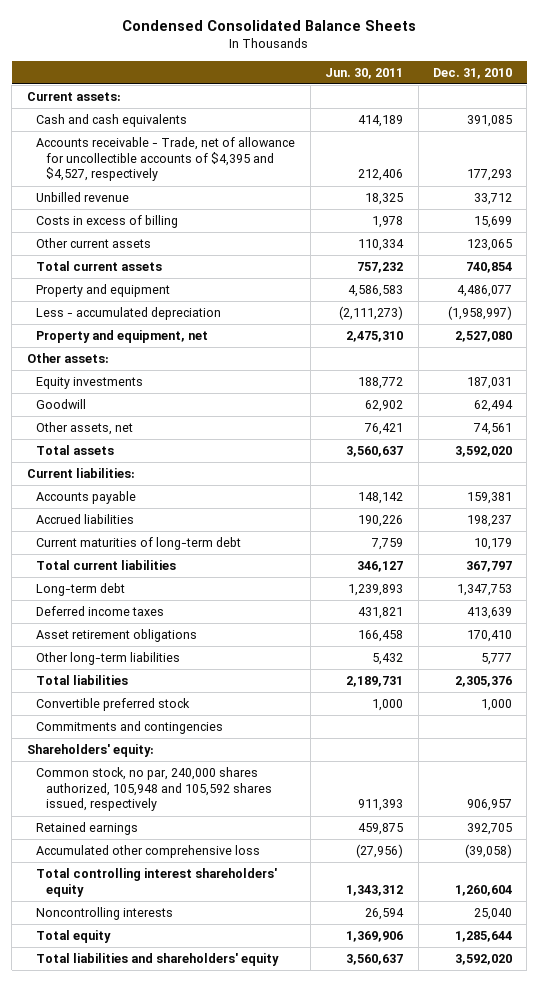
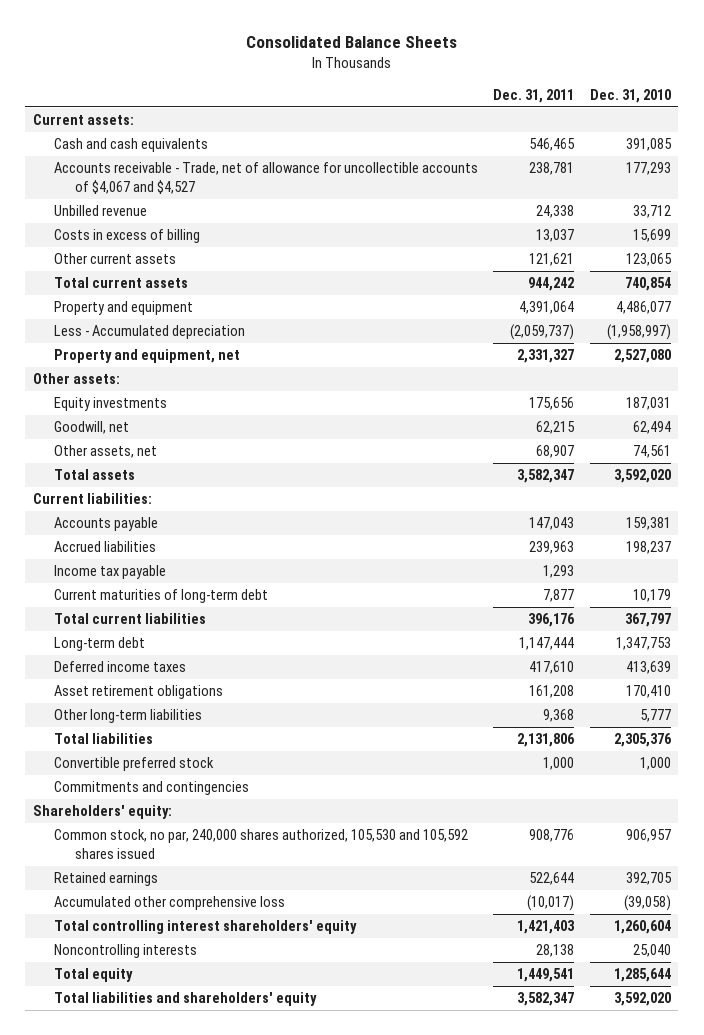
[122,20,417,32] Condensed Consolidated Balance Sheets -> [245,36,457,49] Consolidated Balance Sheets
[325,67,404,79] Jun. 30, 2011 -> none
none -> [493,89,575,104] Dec. 31, 2011
[36,137,296,182] Accounts receivable - Trade, net of allowance for uncollectible accounts of $4,395 and $4,527, respectively -> [54,162,479,194] Accounts receivable - Trade, net of allowance for uncollectible accounts of $4,067 and $4,527
[36,307,222,321] Less - accumulated depreciation -> [54,325,246,340] Less - Accumulated depreciation
[36,399,87,410] Goodwill -> [54,421,130,435] Goodwill, net
none -> [54,565,167,580] Income tax payable
[36,767,273,812] Common stock, no par, 240,000 shares authorized, 105,948 and 105,592 shares issued, respectively -> [54,829,469,859] Common stock, no par, 240,000 shares authorized, 105,530 and 105,592 shares issued

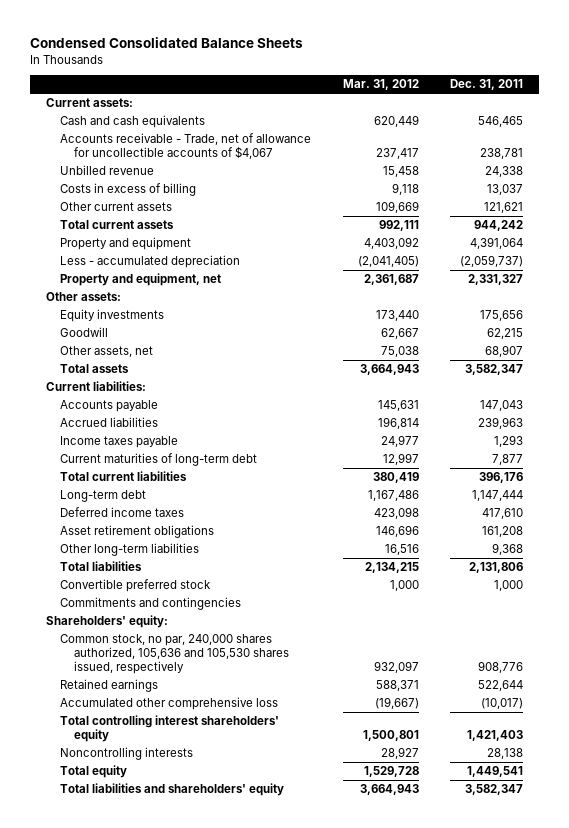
[245,36,457,49] Consolidated Balance Sheets -> [29,36,303,48] Condensed Consolidated Balance Sheets
[589,89,671,104] Dec. 31, 2010 -> none
none -> [342,79,419,91] Mar. 31, 2012
[54,162,479,194] Accounts receivable - Trade, net of allowance for uncollectible accounts of $4,067 and $4,527 -> [60,133,312,160] Accounts receivable - Trade, net of allowance for uncollectible accounts of $4,067
[54,325,246,340] Less - Accumulated depreciation -> [60,255,241,269] Less - accumulated depreciation
[54,421,130,435] Goodwill, net -> [60,327,109,338] Goodwill
[54,565,167,580] Income tax payable -> [60,436,179,449] Income taxes payable
[54,829,469,859] Common stock, no par, 240,000 shares authorized, 105,530 and 105,592 shares issued -> [60,634,290,675] Common stock, no par, 240,000 shares authorized, 105,636 and 105,530 shares issued, respectively

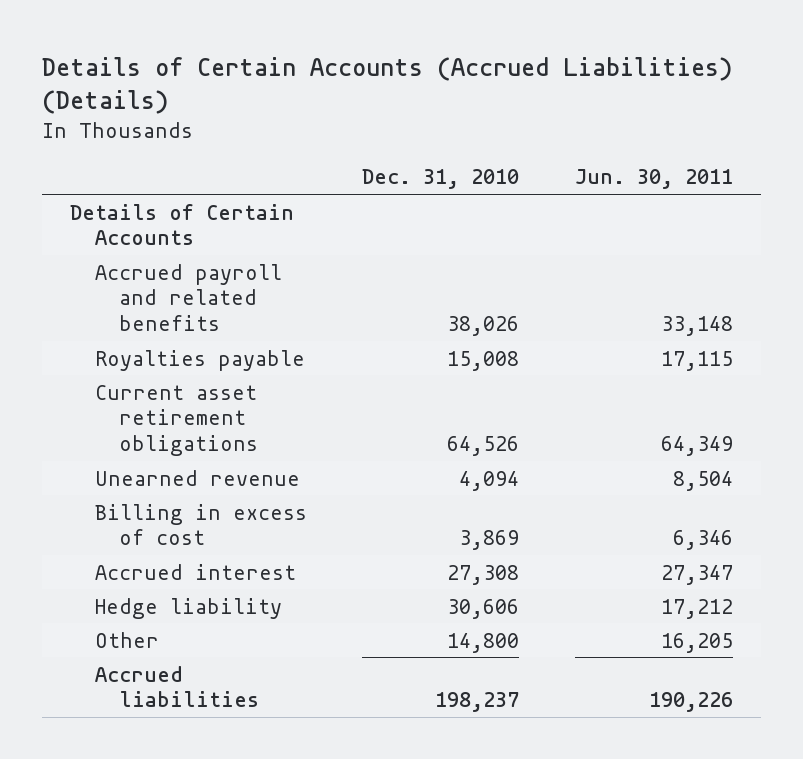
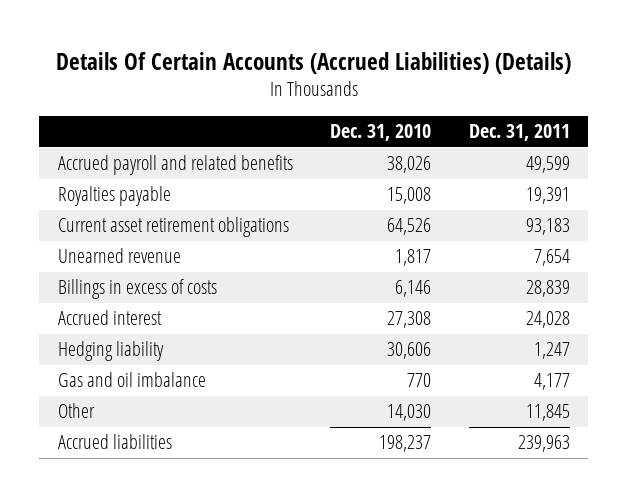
[42,56,734,115] Details of Certain Accounts (Accrued Liabilities) (Details) -> [55,51,571,74] Details Of Certain Accounts (Accrued Liabilities) (Details)
[574,169,733,190] Jun. 30, 2011 -> none
none -> [468,124,570,142] Dec. 31, 2011
[69,203,294,246] Details of Certain Accounts -> none
[459,470,520,491] 4,094 -> [395,249,432,267] 1,817
[94,503,307,546] Billing in excess of cost -> [57,279,217,300] Billings in excess of costs
[459,530,520,551] 3,869 -> [395,280,432,298] 6,146
[94,597,282,619] Hedge liability -> [57,341,164,362] Hedging liability
none -> [57,372,206,388] Gas and oil imbalance
[447,632,520,653] 14,800 -> [387,404,432,422] 14,030

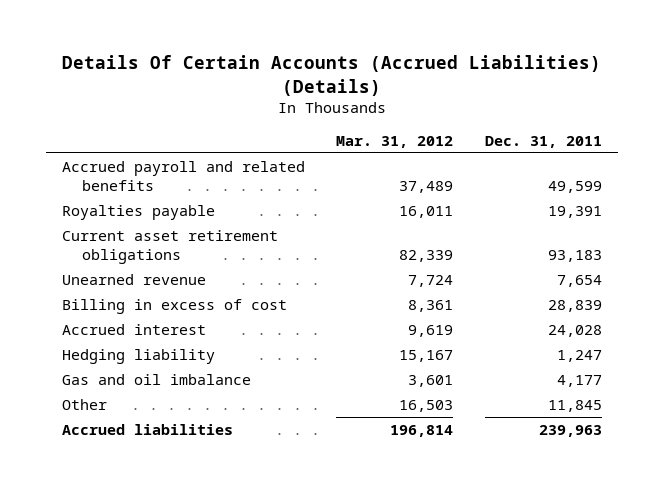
[330,124,432,142] Dec. 31, 2010 -> none
none -> [336,135,454,148] Mar. 31, 2012
[57,279,217,300] Billings in excess of costs -> [61,298,287,314] Billing in excess of cost

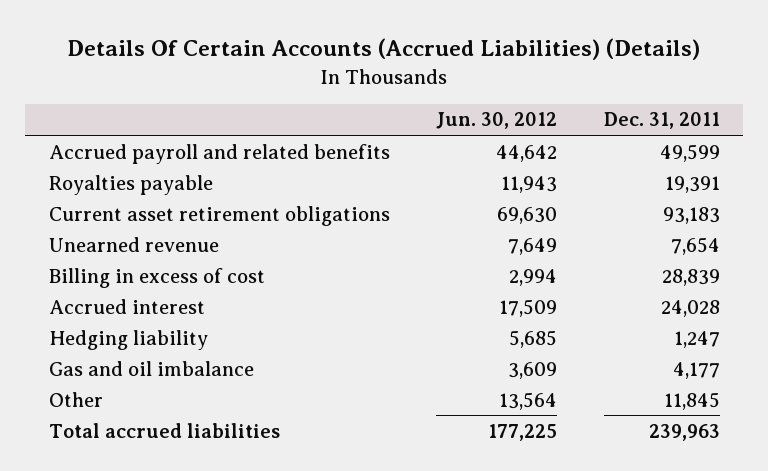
[336,135,454,148] Mar. 31, 2012 -> none
none -> [436,112,558,130] Jun. 30, 2012
[61,423,233,435] Accrued liabilities -> [48,422,280,438] Total accrued liabilities

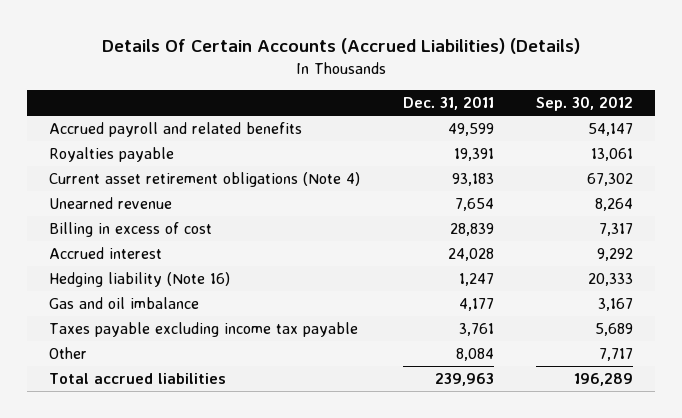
[436,112,558,130] Jun. 30, 2012 -> none
none -> [536,95,634,111] Sep. 30, 2012
[48,205,390,226] Current asset retirement obligations -> [48,172,360,188] Current asset retirement obligations (Note 4)
[48,329,208,350] Hedging liability -> [48,272,230,288] Hedging liability (Note 16)
none -> [48,322,358,338] Taxes payable excluding income tax payable
[663,391,720,410] 11,845 -> [455,348,494,362] 8,084

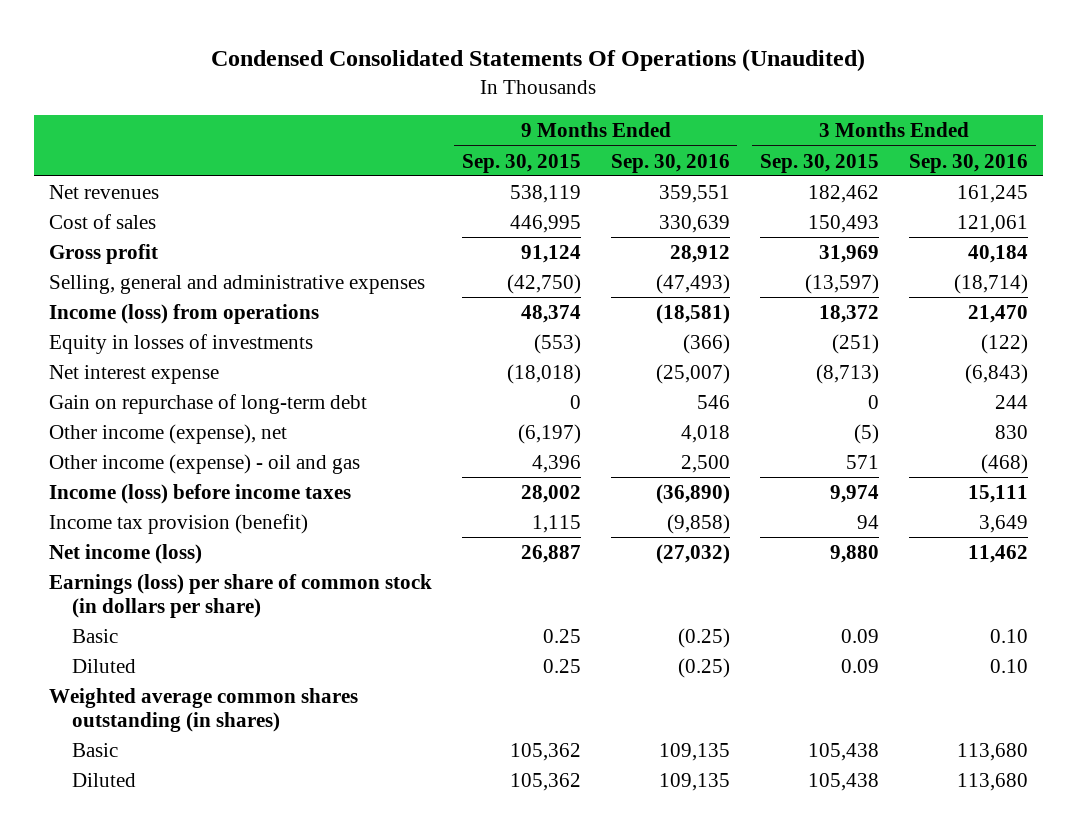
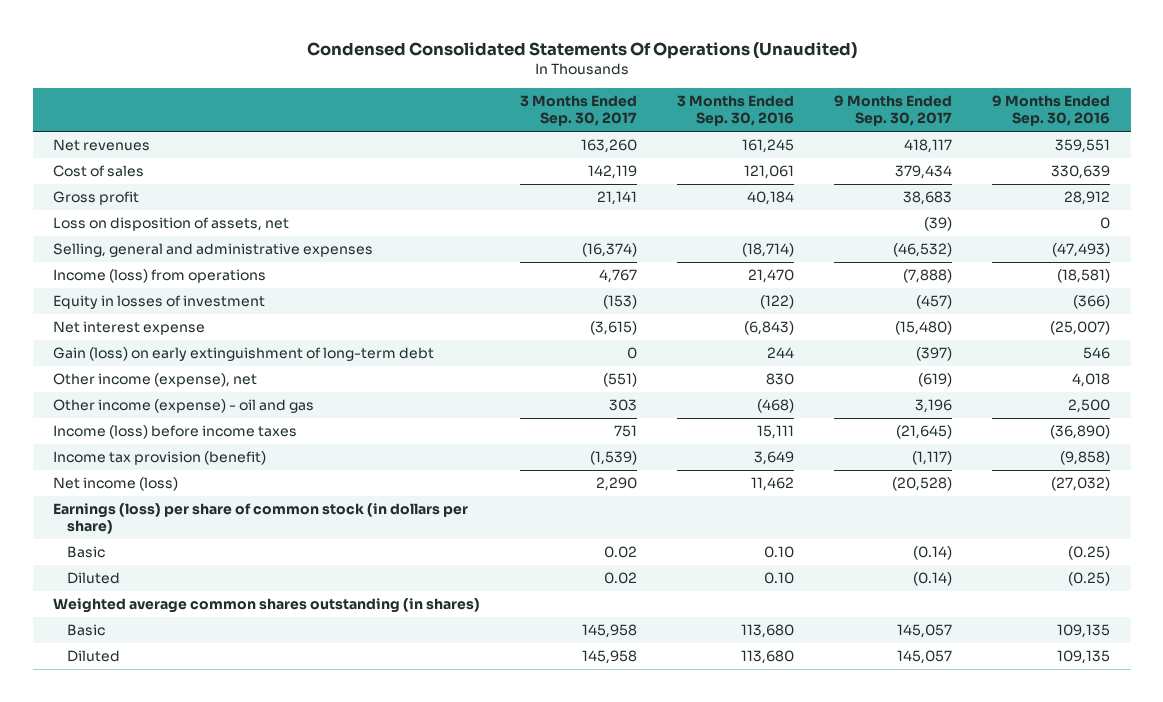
[461,153,581,173] Sep. 30, 2015 -> none
[759,153,879,173] Sep. 30, 2015 -> none
none -> [519,95,637,127] 3 Months Ended Sep. 30, 2017
none -> [834,95,953,127] 9 Months Ended Sep. 30, 2017
none -> [52,217,289,232] Loss on disposition of assets, net
[48,333,313,354] Equity in losses of investments -> [52,295,265,310] Equity in losses of investment
[48,393,367,414] Gain on repurchase of long-term debt -> [52,347,434,362] Gain (loss) on early extinguishment of long-term debt

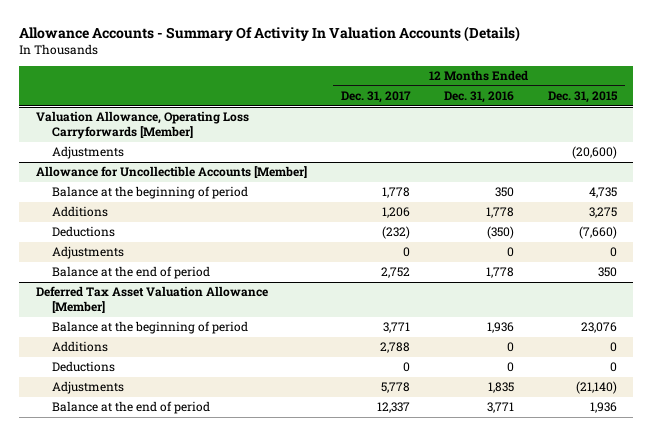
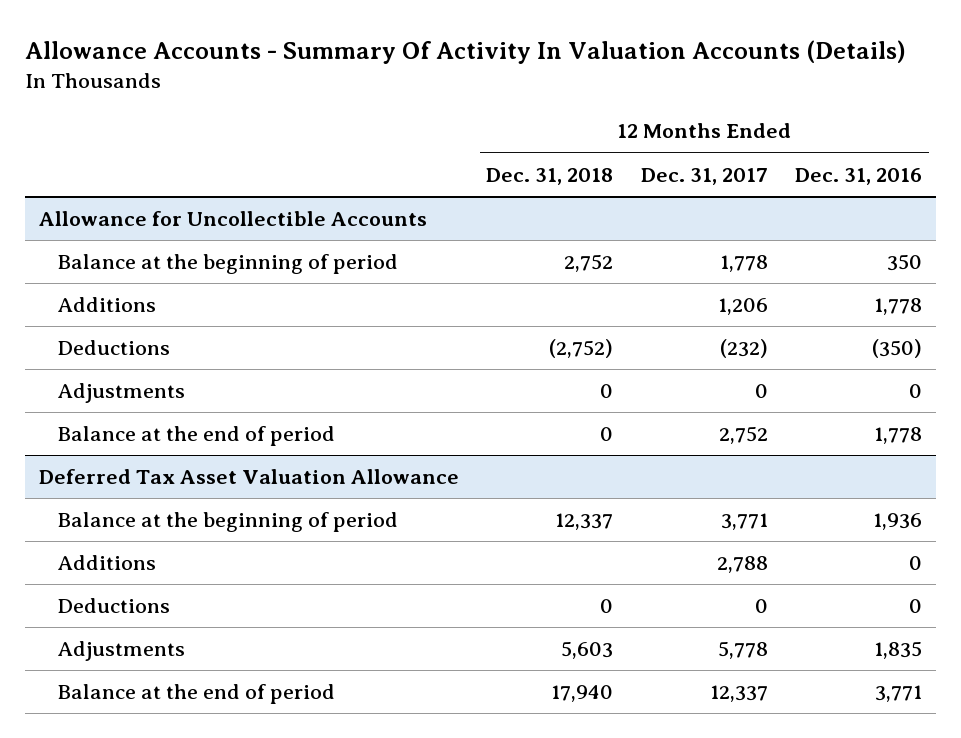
[547,91,618,104] Dec. 31, 2015 -> none
none -> [486,167,614,185] Dec. 31, 2018
[36,111,250,139] Valuation Allowance, Operating Loss Carryforwards [Member] -> none
[52,146,125,160] Adjustments -> none
[36,166,308,179] Allowance for Uncollectible Accounts [Member] -> [39,211,428,227] Allowance for Uncollectible Accounts
[36,286,269,313] Deferred Tax Asset Valuation Allowance [Member] -> [39,469,460,485] Deferred Tax Asset Valuation Allowance

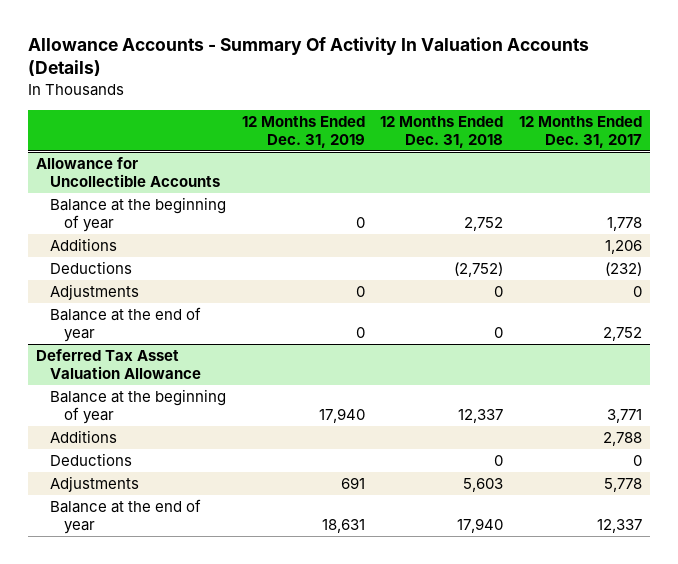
[795,167,923,185] Dec. 31, 2016 -> none
none -> [241,115,365,148] 12 Months Ended Dec. 31, 2019
[56,254,398,275] Balance at the beginning of period -> [49,196,226,233] Balance at the beginning of year
[56,426,335,447] Balance at the end of period -> [49,306,201,343] Balance at the end of year
[56,512,398,533] Balance at the beginning of period -> [49,388,226,425] Balance at the beginning of year
[56,684,335,705] Balance at the end of period -> [49,498,201,535] Balance at the end of year

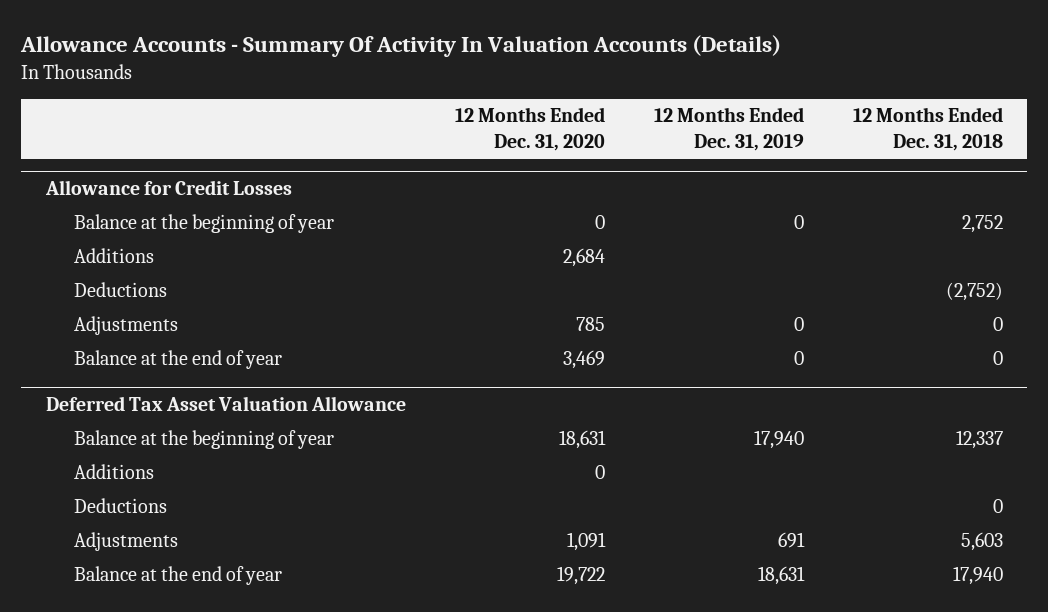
[519,115,643,148] 12 Months Ended Dec. 31, 2017 -> none
none -> [454,107,605,151] 12 Months Ended Dec. 31, 2020
[35,156,220,188] Allowance for Uncollectible Accounts -> [44,180,292,196] Allowance for Credit Losses

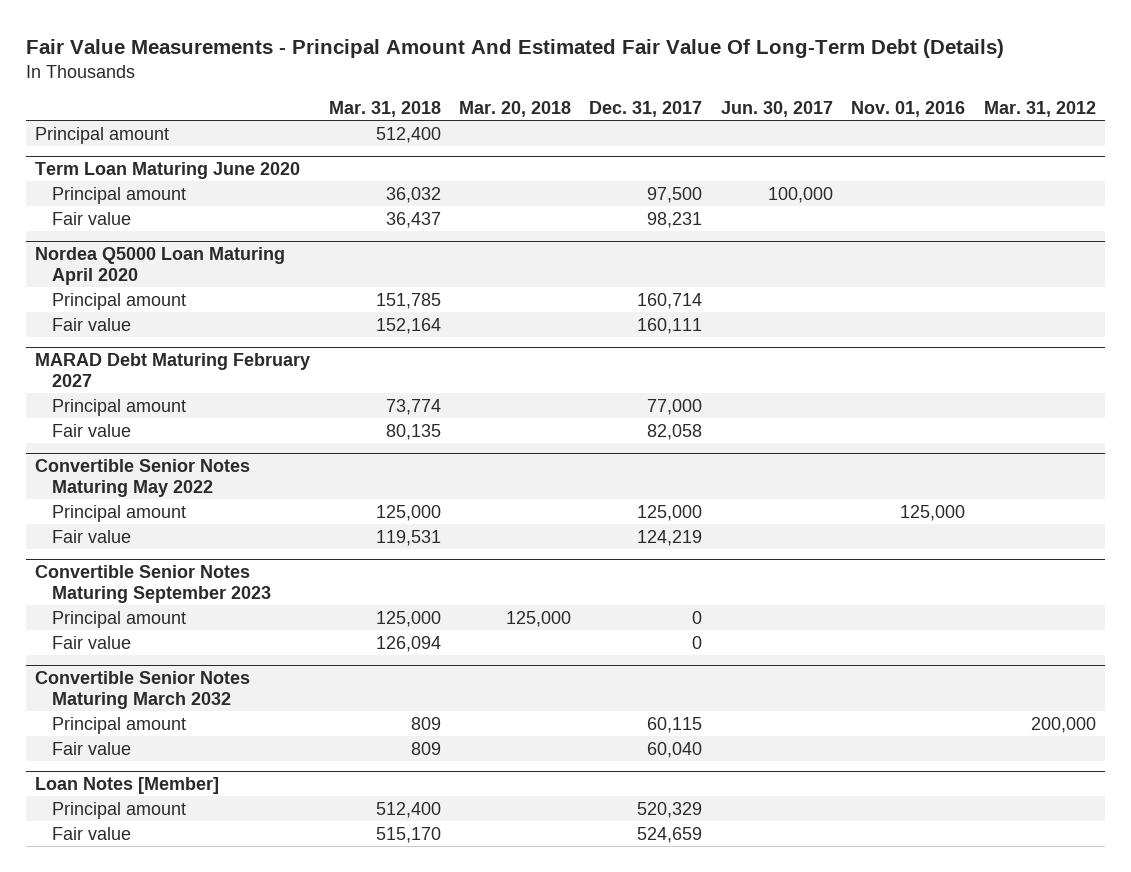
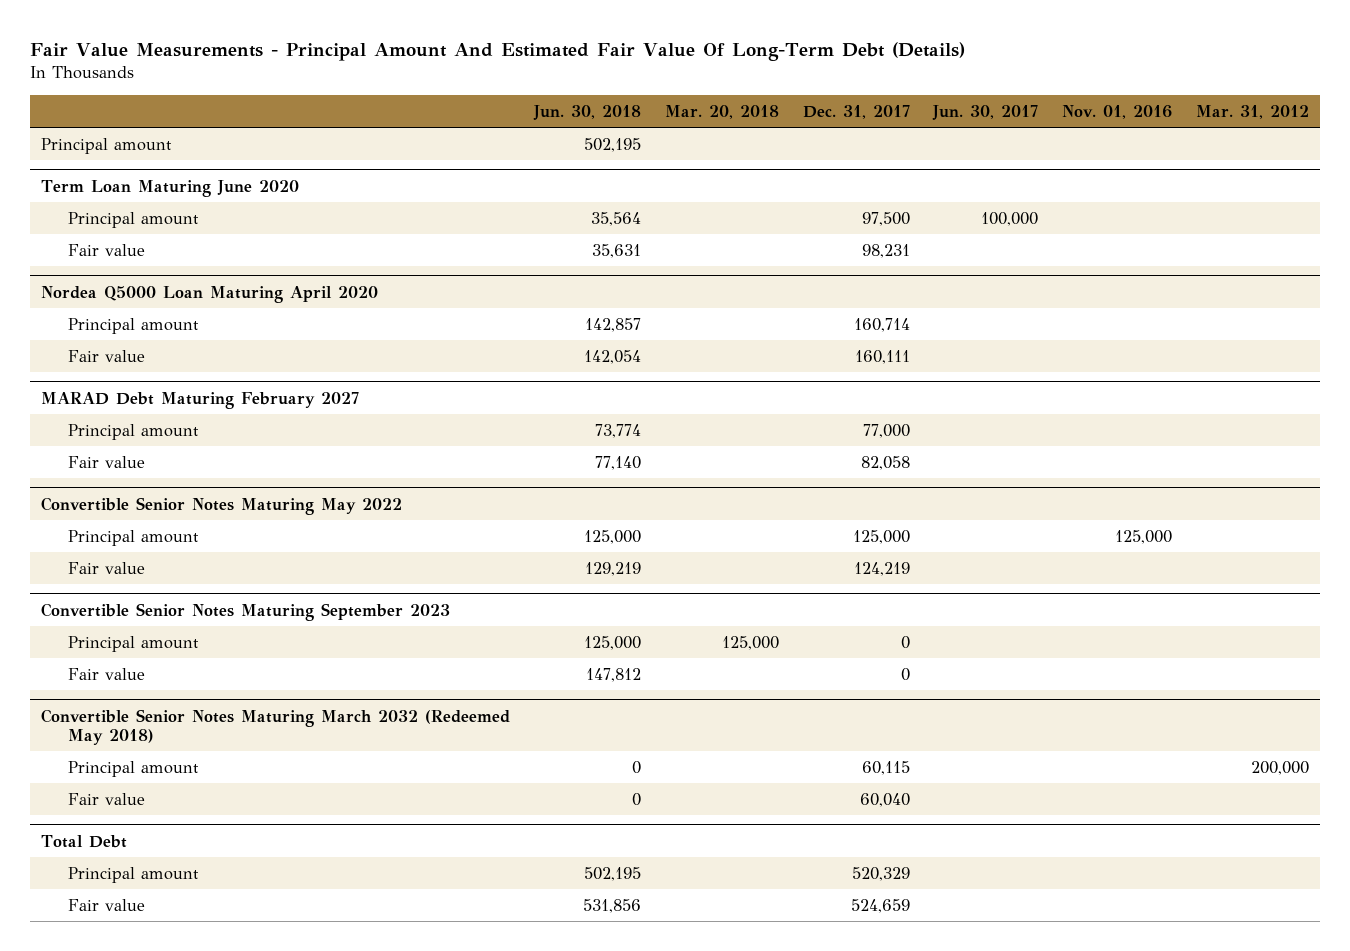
[328,101,441,118] Mar. 31, 2018 -> none
none -> [533,104,642,120] Jun. 30, 2018
[35,670,251,709] Convertible Senior Notes Maturing March 2032 -> [41,708,511,745] Convertible Senior Notes Maturing March 2032 (Redeemed May 2018)
[35,776,220,794] Loan Notes [Member] -> [41,834,128,848] Total Debt

